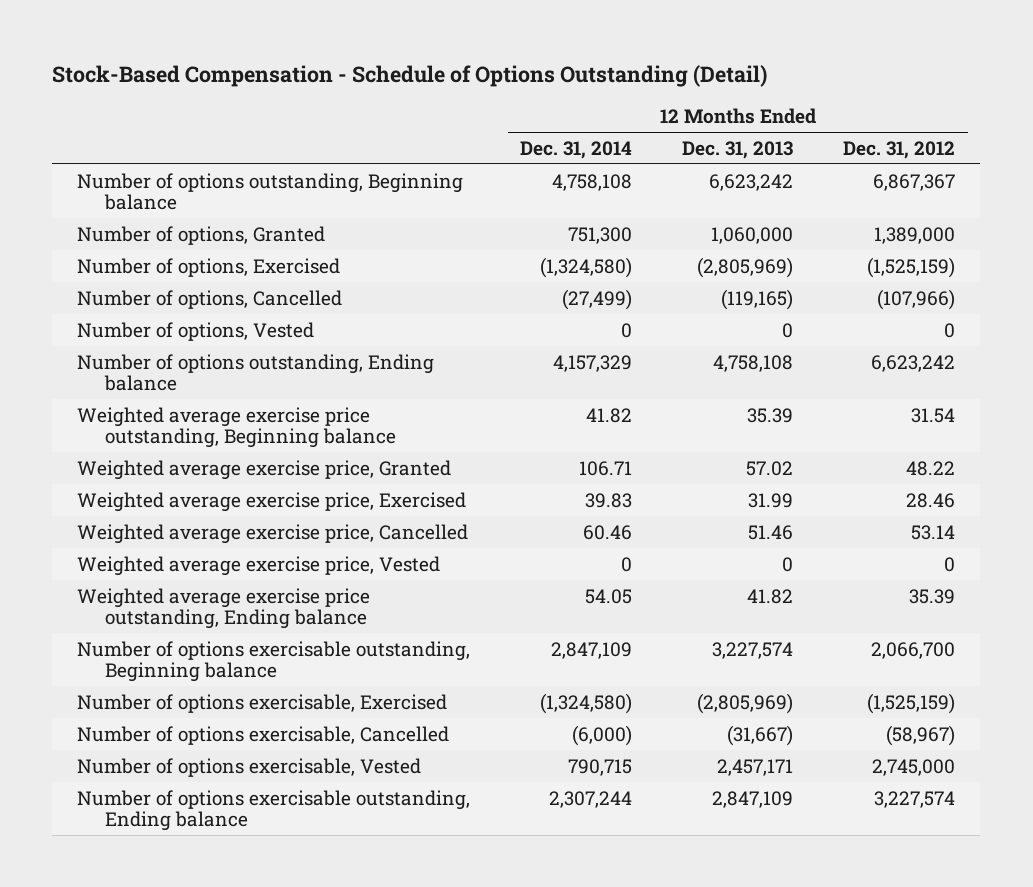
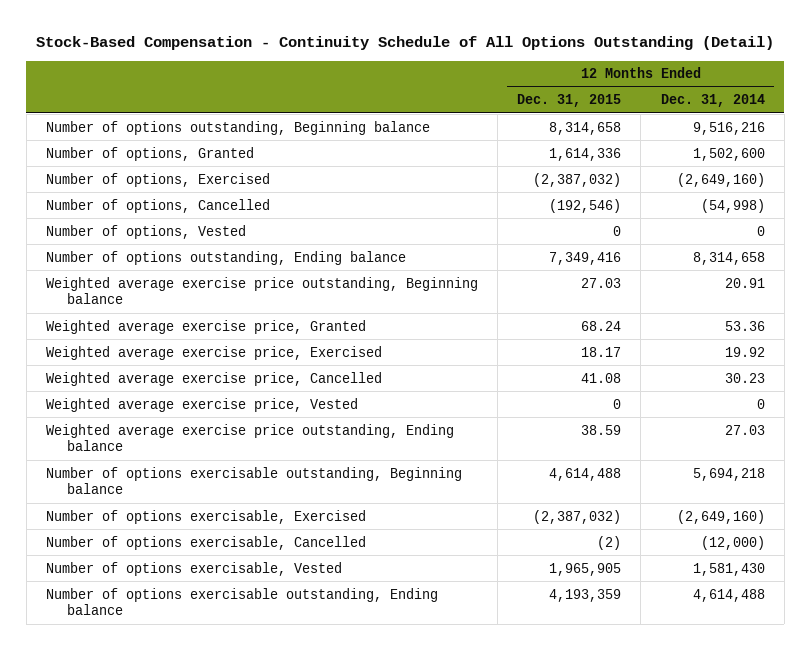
[52,64,768,87] Stock-Based Compensation - Schedule of Options Outstanding (Detail) -> [36,36,775,51] Stock-Based Compensation - Continuity Schedule of All Options Outstanding (Detail)
[682,140,794,159] Dec. 31, 2013 -> none
[843,140,956,159] Dec. 31, 2012 -> none
none -> [517,94,622,108] Dec. 31, 2015
[552,173,633,191] 4,758,108 -> [692,121,765,135] 9,516,216
[568,226,633,244] 751,300 -> [692,147,765,161] 1,502,600
[540,256,633,278] (1,324,580) -> [676,172,765,187] (2,649,160)
[562,288,633,310] (27,499) -> [700,198,765,213] (54,998)
[553,354,633,372] 4,157,329 -> [692,251,765,265] 8,314,658
[586,407,633,423] 41.82 -> [724,277,765,288] 20.91
[579,460,633,476] 106.71 -> [724,320,765,331] 53.36
[585,492,633,508] 39.83 -> [724,346,765,357] 19.92
[583,524,633,540] 60.46 -> [724,372,765,383] 30.23
[585,588,633,604] 54.05 -> [724,424,765,435] 27.03
[551,641,633,659] 2,847,109 -> [692,467,765,481] 5,694,218
[540,692,633,714] (1,324,580) -> [676,509,765,524] (2,649,160)
[572,724,633,746] (6,000) -> [700,535,765,550] (12,000)
[568,758,633,776] 790,715 -> [692,562,765,576] 1,581,430
[549,790,633,808] 2,307,244 -> [692,588,765,602] 4,614,488

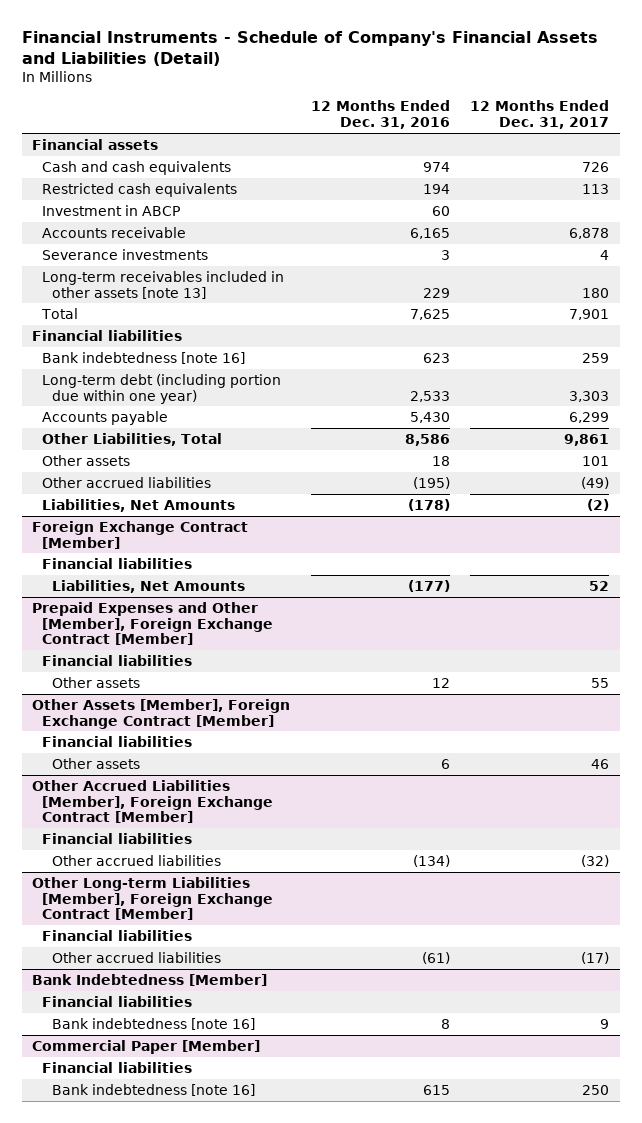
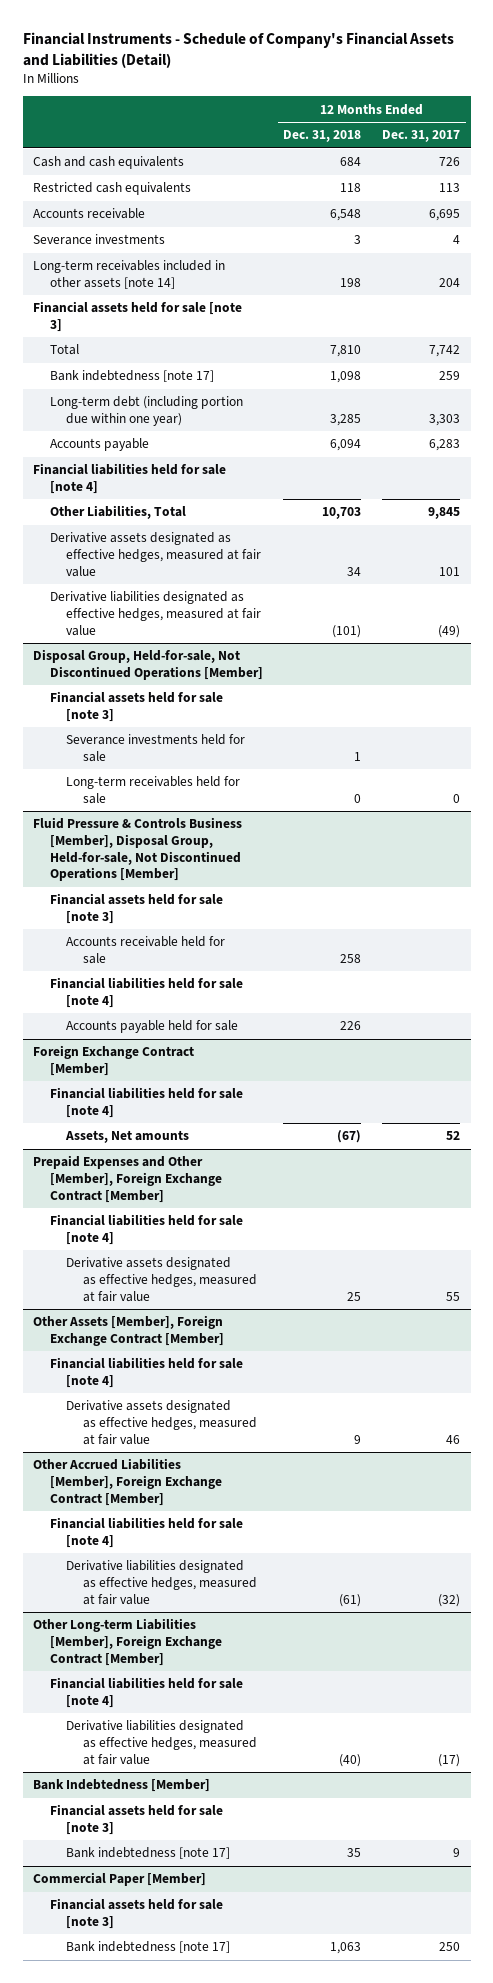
[310,100,450,130] 12 Months Ended Dec. 31, 2016 -> none
none -> [283,130,362,143] Dec. 31, 2018
[32,138,159,150] Financial assets -> none
[42,204,181,216] Investment in ABCP -> none
[569,227,610,239] 6,878 -> [429,209,461,222] 6,695
[32,329,183,341] Financial liabilities -> none
[42,270,285,299] Long-term receivables included in other assets [note 13] -> [32,260,225,289] Long-term receivables included in other assets [note 14]
[582,287,610,298] 180 -> [439,277,461,287] 204
none -> [32,301,242,332] Financial assets held for sale [note 3]
[569,308,610,320] 7,901 -> [429,345,461,358] 7,742
[42,351,246,364] Bank indebtedness [note 16] -> [49,370,214,383] Bank indebtedness [note 17]
[42,498,236,512] Liabilities, Net Amounts -> none
[569,411,610,423] 6,299 -> [429,439,461,452] 6,283
none -> [32,463,226,494] Financial liabilities held for sale [note 4]
[564,433,610,446] 9,861 -> [428,507,461,520] 9,845
[42,454,131,466] Other assets -> [49,532,262,577] Derivative assets designated as effective hedges, measured at fair value
[42,476,212,488] Other accrued liabilities -> [49,591,262,636] Derivative liabilities designated as effective hedges, measured at fair value
none -> [32,649,263,680] Disposal Group, Held-for-sale, Not Discontinued Operations [Member]
none -> [49,691,223,722] Financial assets held for sale [note 3]
none -> [66,734,246,762] Severance investments held for sale
none -> [66,776,241,804] Long-term receivables held for sale
none -> [32,817,242,882] Fluid Pressure & Controls Business [Member], Disposal Group, Held-for-sale, Not Discontinued Operations [Member]
none -> [49,893,223,924] Financial assets held for sale [note 3]
none -> [66,936,226,964] Accounts receivable held for sale
none -> [49,977,243,1008] Financial liabilities held for sale [note 4]
none -> [66,1020,239,1034] Accounts payable held for sale
[42,557,193,569] Financial liabilities -> none
none -> [49,1087,243,1118] Financial liabilities held for sale [note 4]
[51,579,245,593] Liabilities, Net Amounts -> [65,1130,190,1144] Assets, Net amounts
[42,654,193,666] Financial liabilities -> none
none -> [49,1214,243,1245] Financial liabilities held for sale [note 4]
[51,676,140,688] Other assets -> [66,1257,257,1302] Derivative assets designated as effective hedges, measured at fair value
[42,735,193,747] Financial liabilities -> none
none -> [49,1357,243,1388] Financial liabilities held for sale [note 4]
[51,757,140,769] Other assets -> [66,1400,257,1445] Derivative assets designated as effective hedges, measured at fair value
[42,832,193,844] Financial liabilities -> none
none -> [49,1517,243,1548] Financial liabilities held for sale [note 4]
[51,854,221,866] Other accrued liabilities -> [66,1560,257,1605] Derivative liabilities designated as effective hedges, measured at fair value
[42,929,193,941] Financial liabilities -> none
none -> [49,1677,243,1708] Financial liabilities held for sale [note 4]
[51,951,221,963] Other accrued liabilities -> [66,1720,257,1765] Derivative liabilities designated as effective hedges, measured at fair value
[42,995,193,1007] Financial liabilities -> none
none -> [49,1804,223,1835] Financial assets held for sale [note 3]
[51,1017,255,1030] Bank indebtedness [note 16] -> [66,1847,231,1860] Bank indebtedness [note 17]
[42,1061,193,1073] Financial liabilities -> none
none -> [49,1898,223,1929] Financial assets held for sale [note 3]
[51,1083,255,1096] Bank indebtedness [note 16] -> [66,1941,231,1954] Bank indebtedness [note 17]

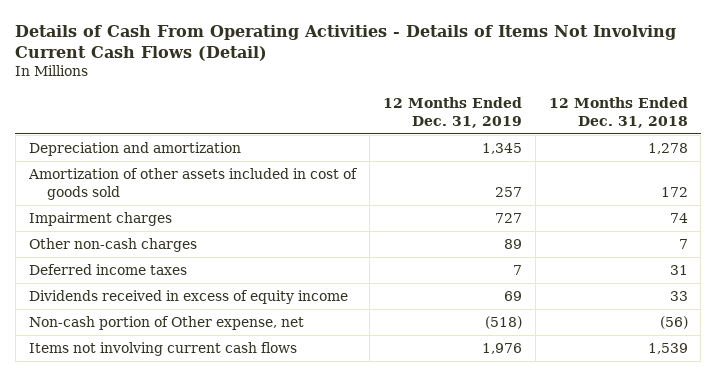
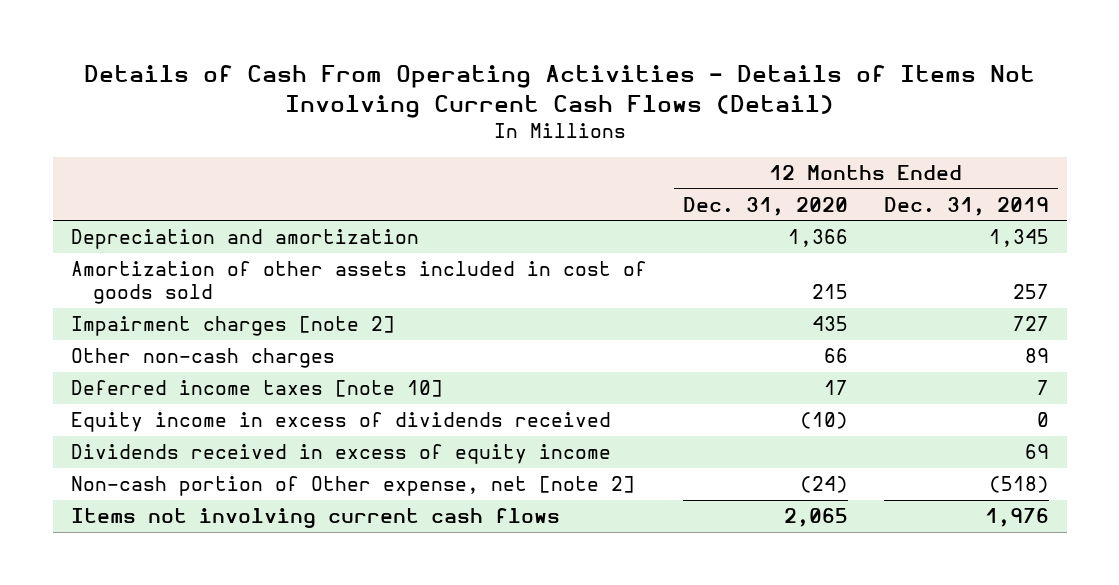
[548,96,688,128] 12 Months Ended Dec. 31, 2018 -> none
none -> [682,196,848,216] Dec. 31, 2020
[28,211,172,226] Impairment charges -> [70,316,395,337] Impairment charges [note 2]
[28,263,187,275] Deferred income taxes -> [70,380,443,398] Deferred income taxes [note 10]
none -> [70,412,611,433] Equity income in excess of dividends received
[28,315,304,330] Non-cash portion of Other expense, net -> [70,476,635,497] Non-cash portion of Other expense, net [note 2]

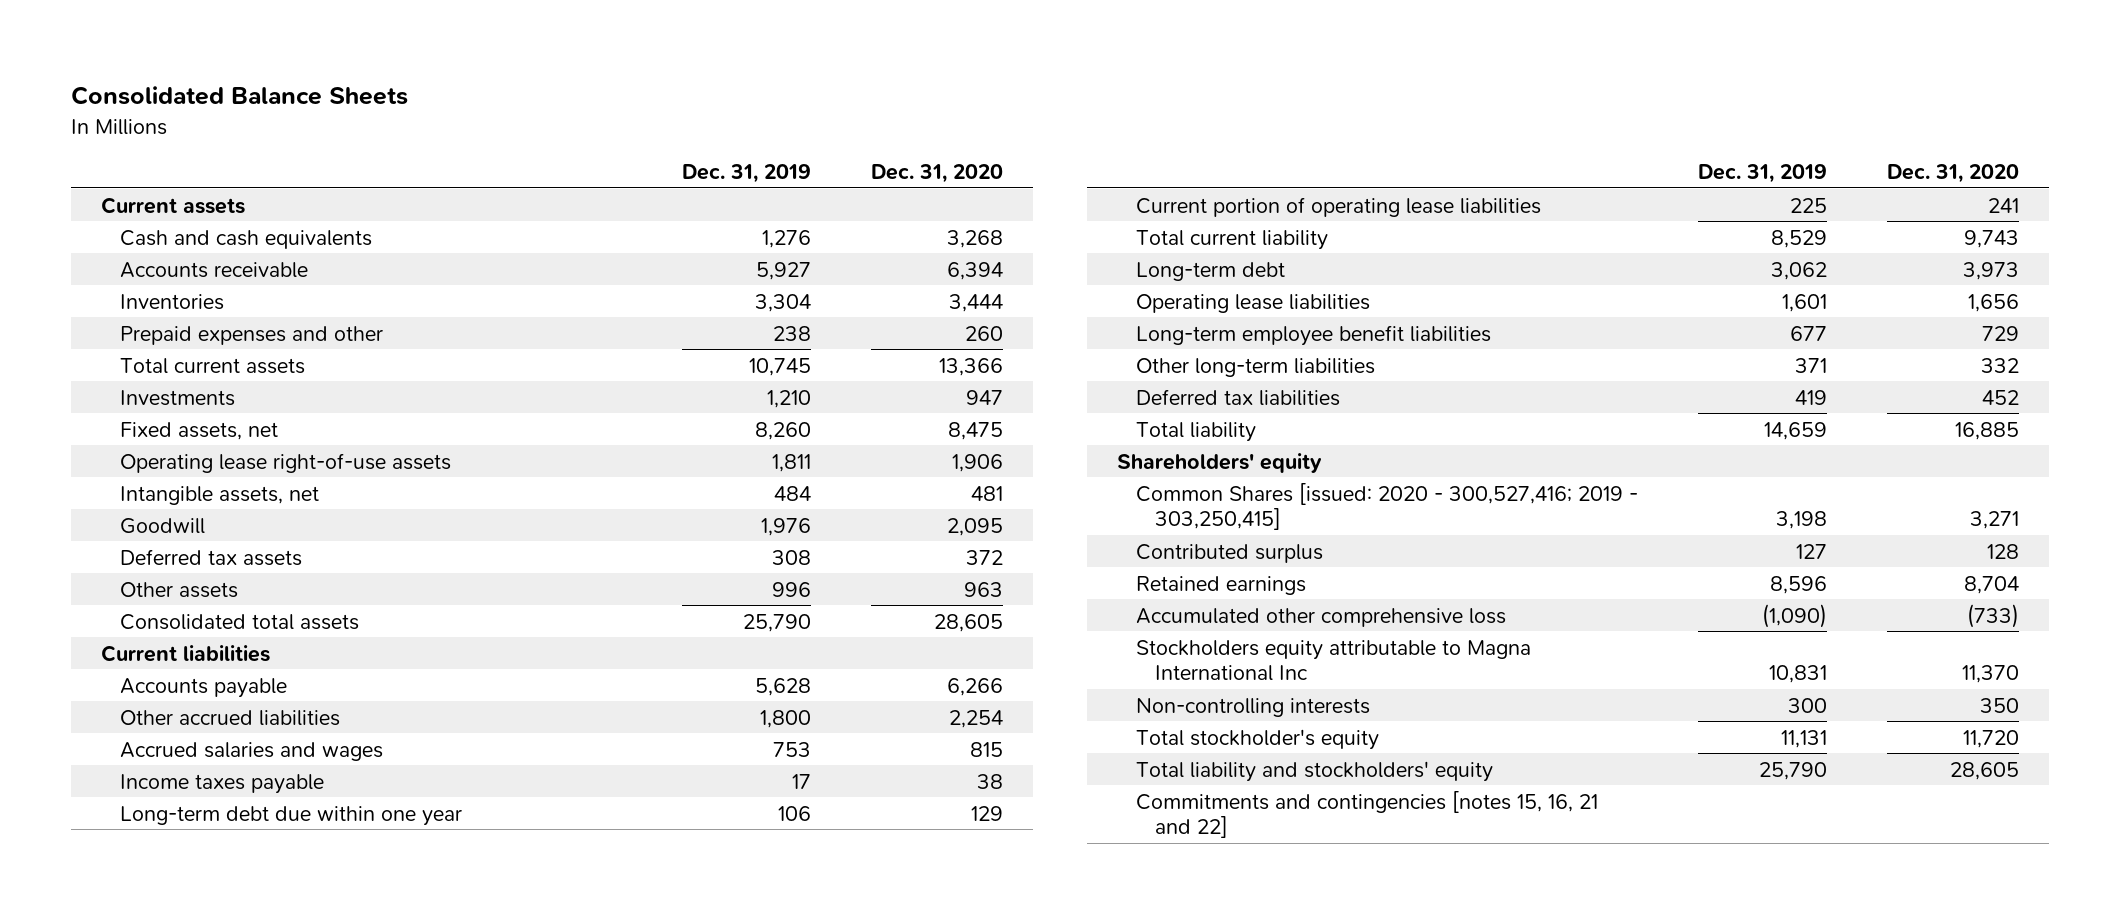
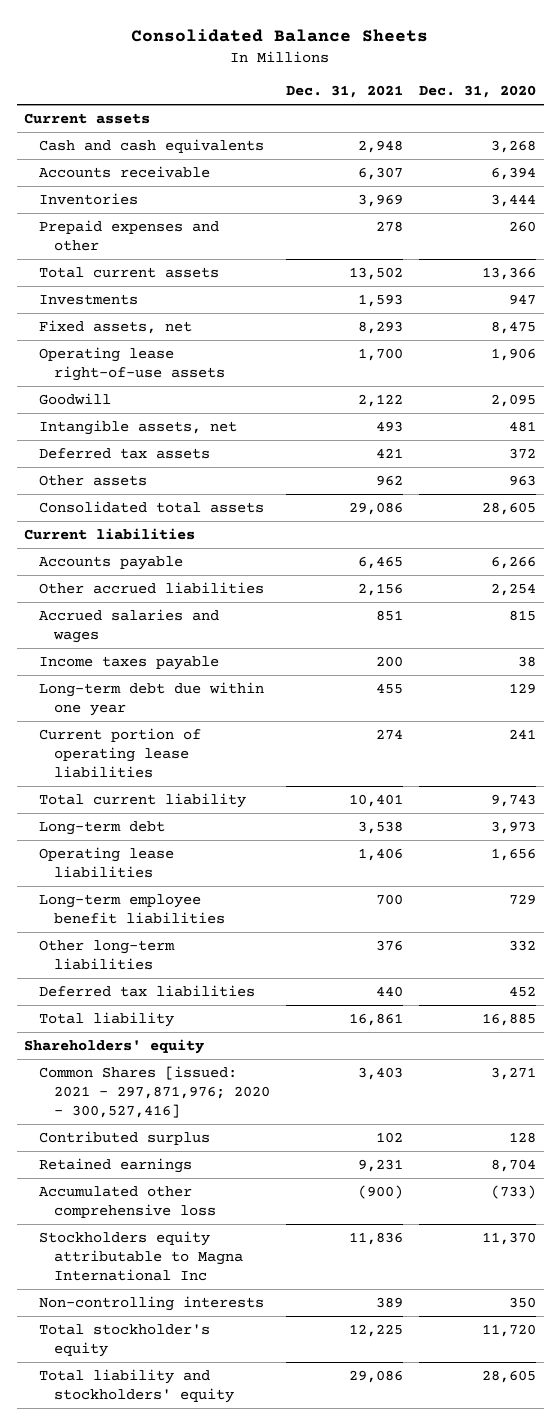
[681,163,811,183] Dec. 31, 2019 -> none
none -> [286,85,404,99] Dec. 31, 2021
[119,485,319,505] Intangible assets, net -> [39,420,238,436] Intangible assets, net
[1135,482,1638,530] Common Shares [issued: 2020 - 300,527,416; 2019 - 303,250,415] -> [39,1066,271,1119] Common Shares [issued: 2021 - 297,871,976; 2020 - 300,527,416]
[1135,790,1598,838] Commitments and contingencies [notes 15, 16, 21 and 22] -> none

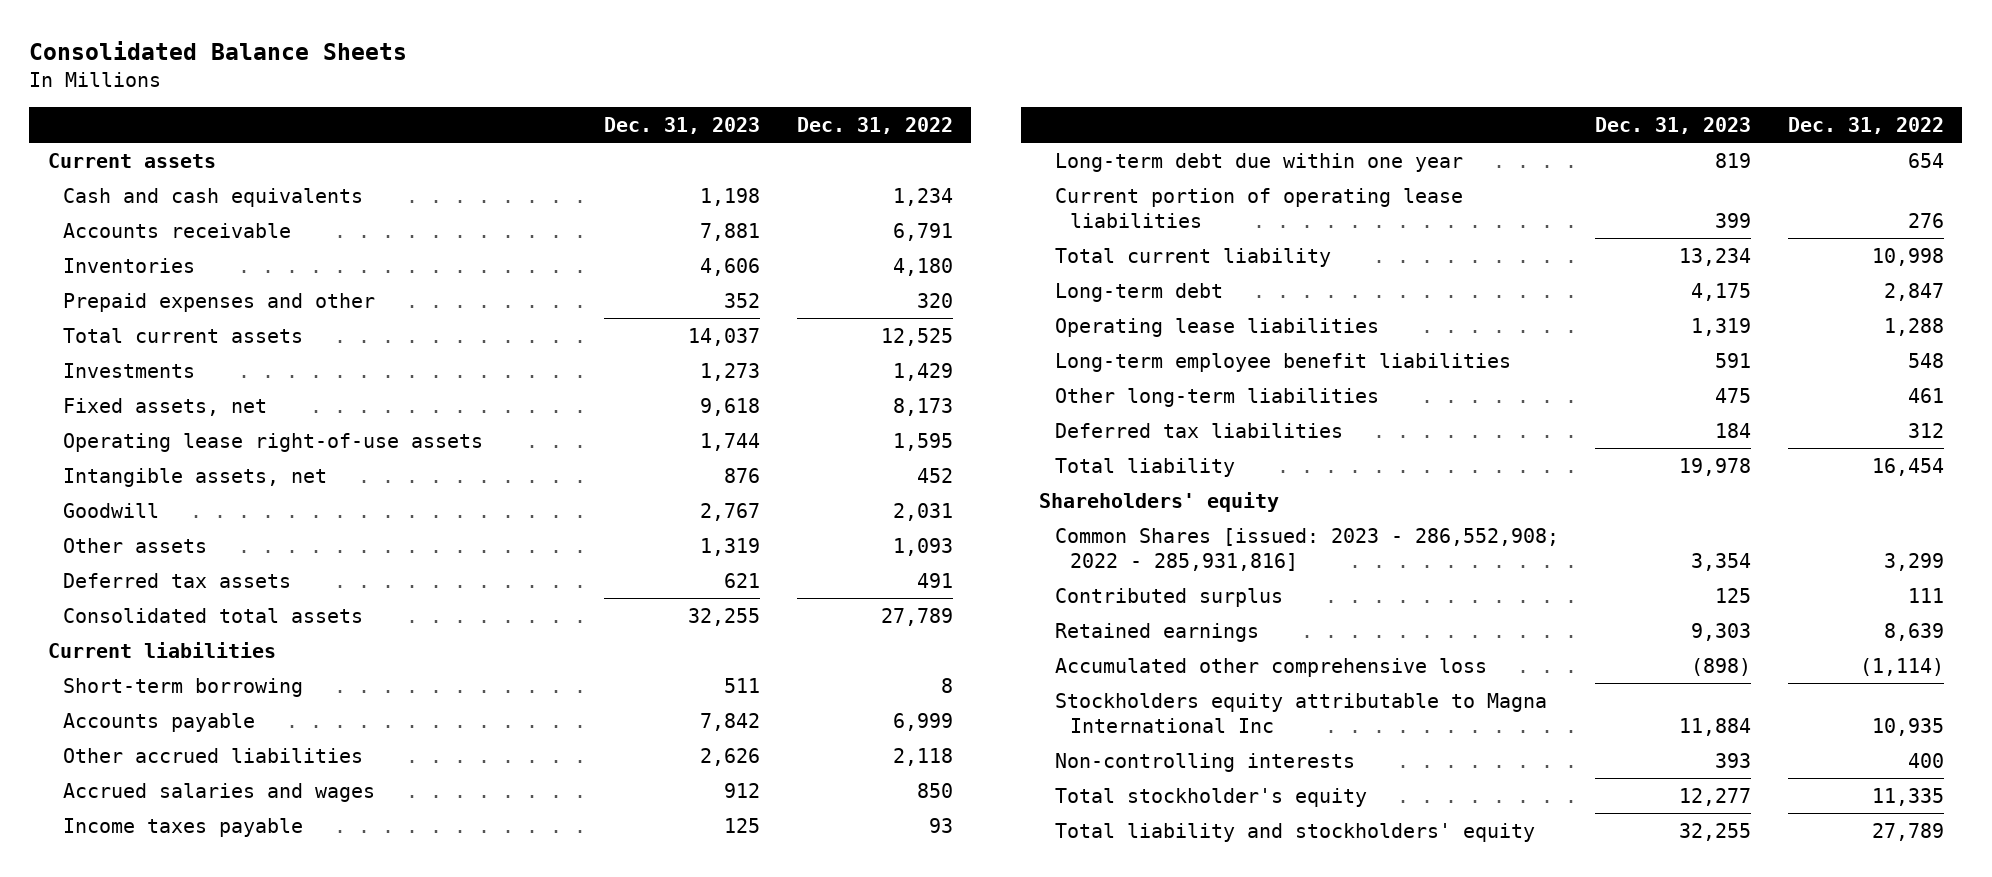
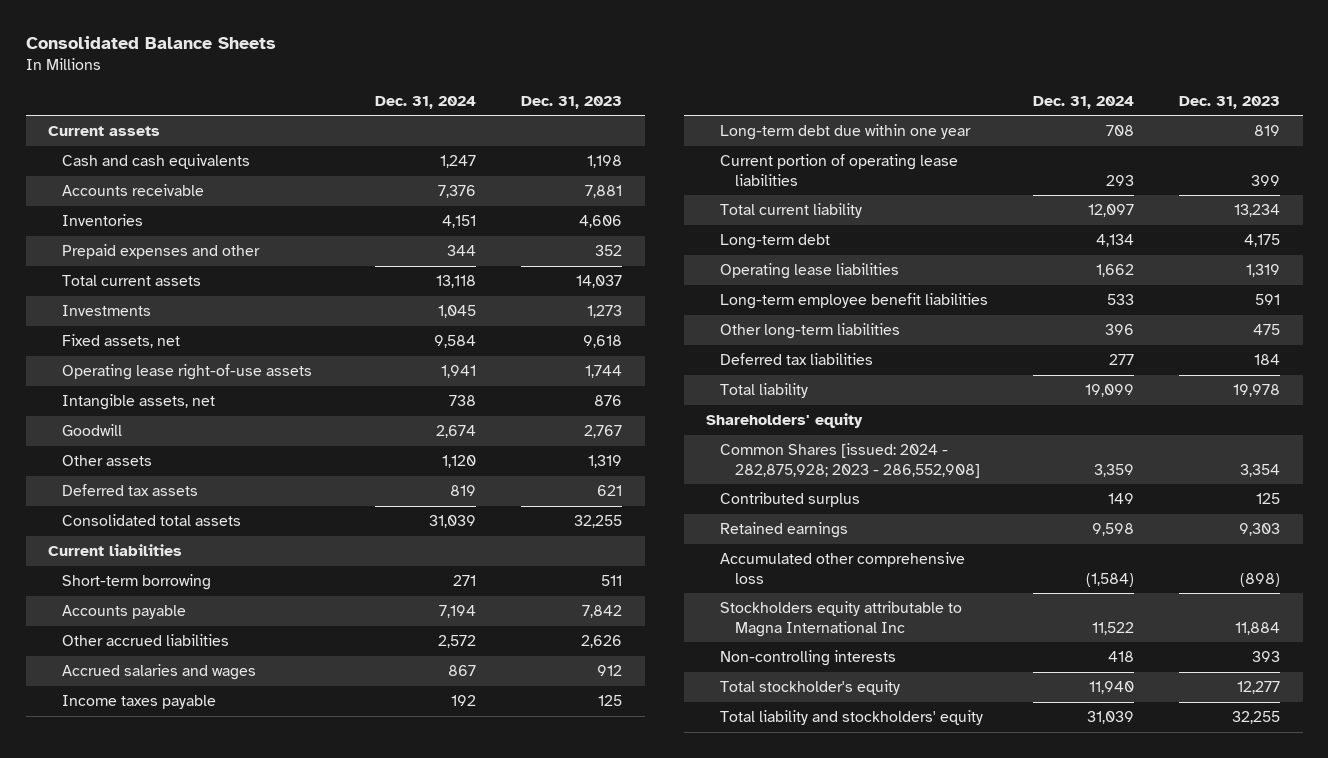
[796,116,953,134] Dec. 31, 2022 -> none
none -> [375,95,477,109] Dec. 31, 2024
[1054,527,1559,572] Common Shares [issued: 2023 - 286,552,908; 2022 - 285,931,816] -> [720,443,980,478] Common Shares [issued: 2024 - 282,875,928; 2023 - 286,552,908]

